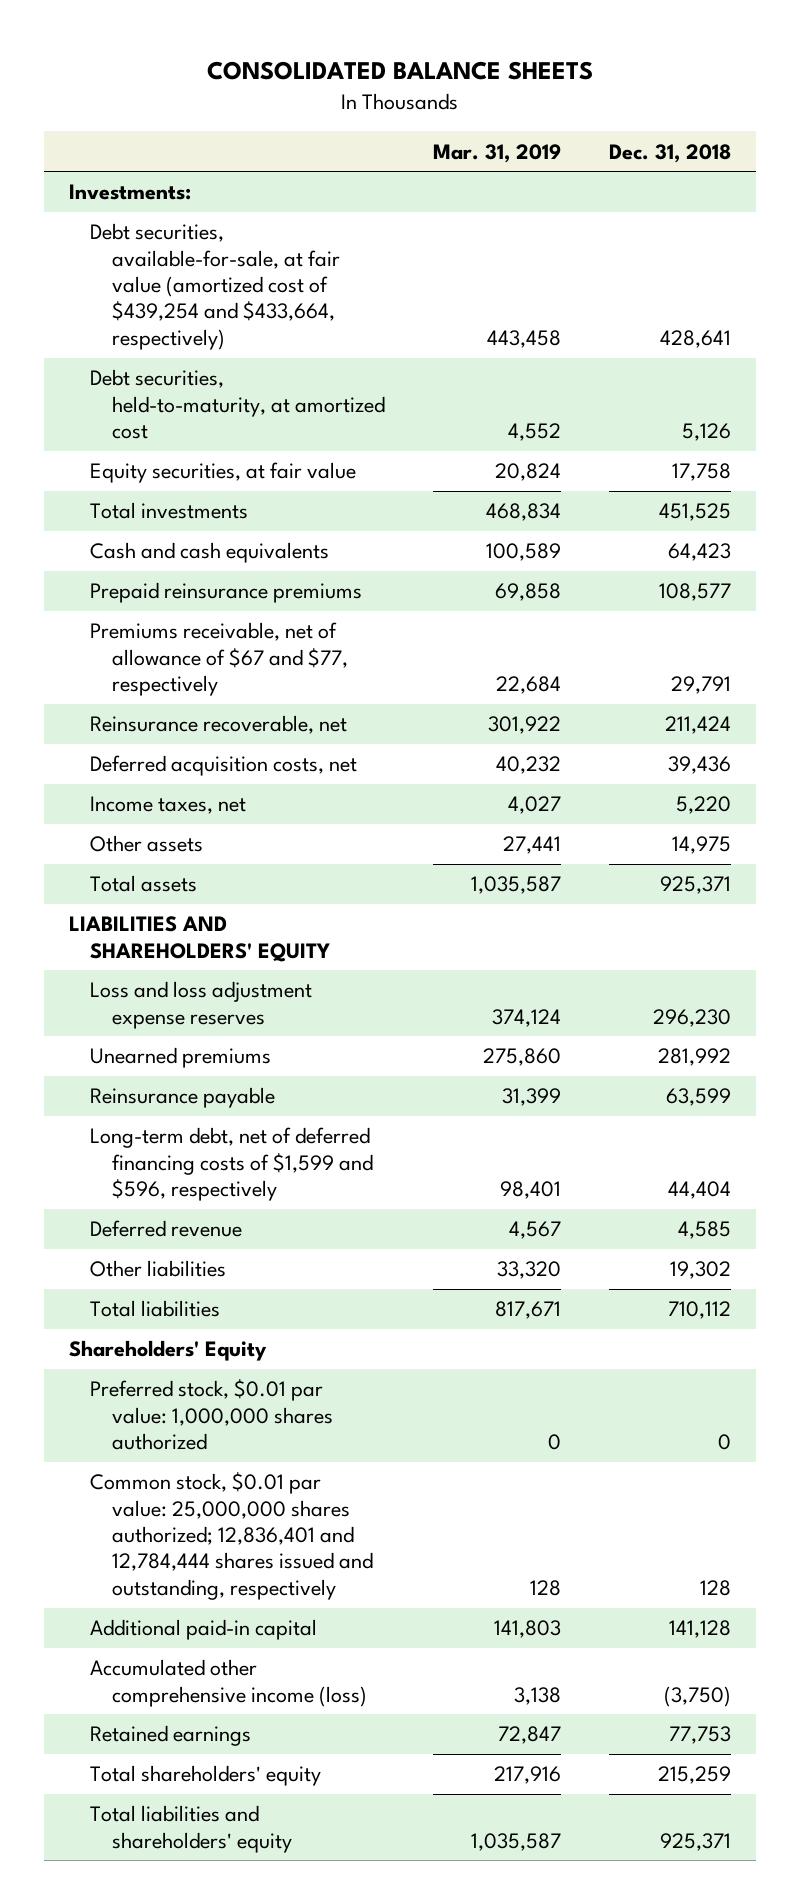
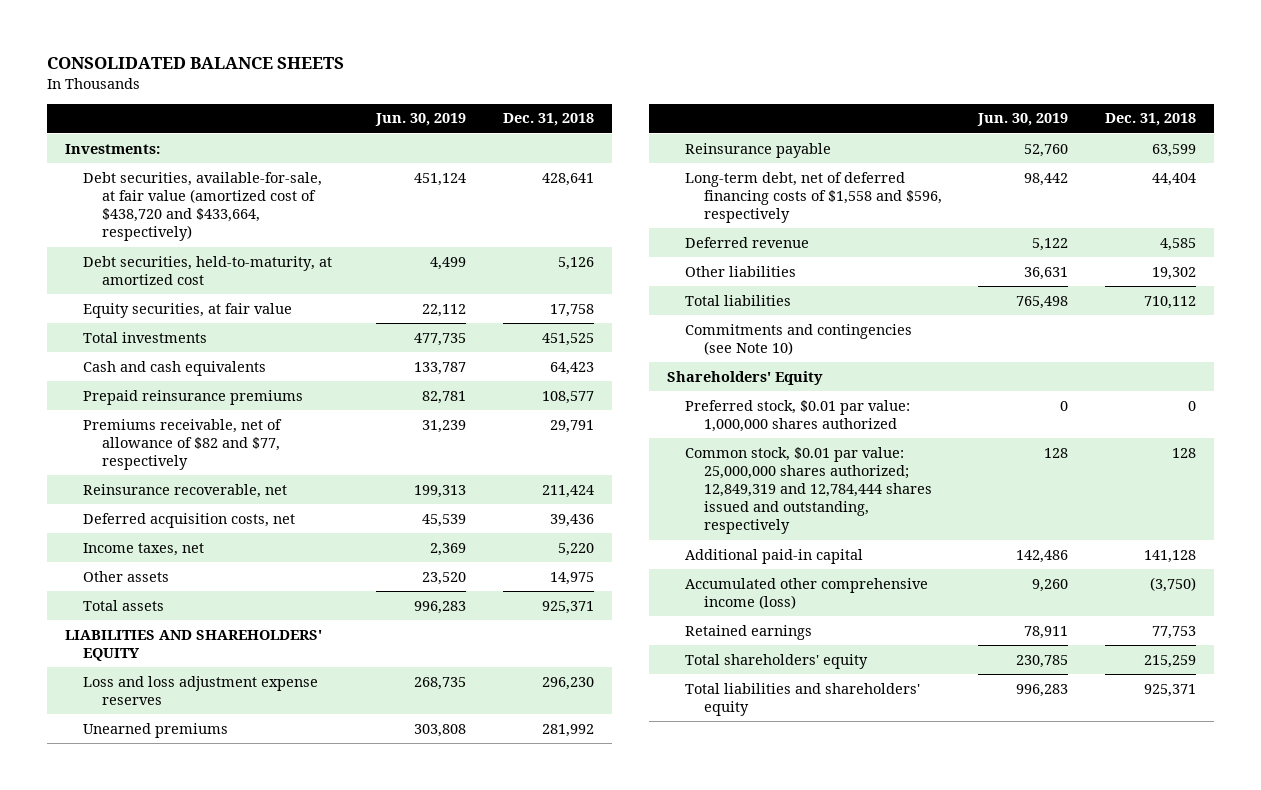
[433,143,562,163] Mar. 31, 2019 -> none
none -> [375,113,467,127] Jun. 30, 2019
[90,223,340,350] Debt securities, available-for-sale, at fair value (amortized cost of $439,254 and $433,664, respectively) -> [83,171,323,242] Debt securities, available-for-sale, at fair value (amortized cost of $438,720 and $433,664, respectively)
[90,622,348,697] Premiums receivable, net of allowance of $67 and $77, respectively -> [83,418,283,471] Premiums receivable, net of allowance of $82 and $77, respectively
[90,1127,373,1202] Long-term debt, net of deferred financing costs of $1,599 and $596, respectively -> [685,171,942,224] Long-term debt, net of deferred financing costs of $1,558 and $596, respectively
none -> [685,323,913,355] Commitments and contingencies (see Note 10)
[90,1472,373,1600] Common stock, $0.01 par value: 25,000,000 shares authorized; 12,836,401 and 12,784,444 shares issued and outstanding, respectively -> [685,446,932,535] Common stock, $0.01 par value: 25,000,000 shares authorized; 12,849,319 and 12,784,444 shares issued and outstanding, respectively

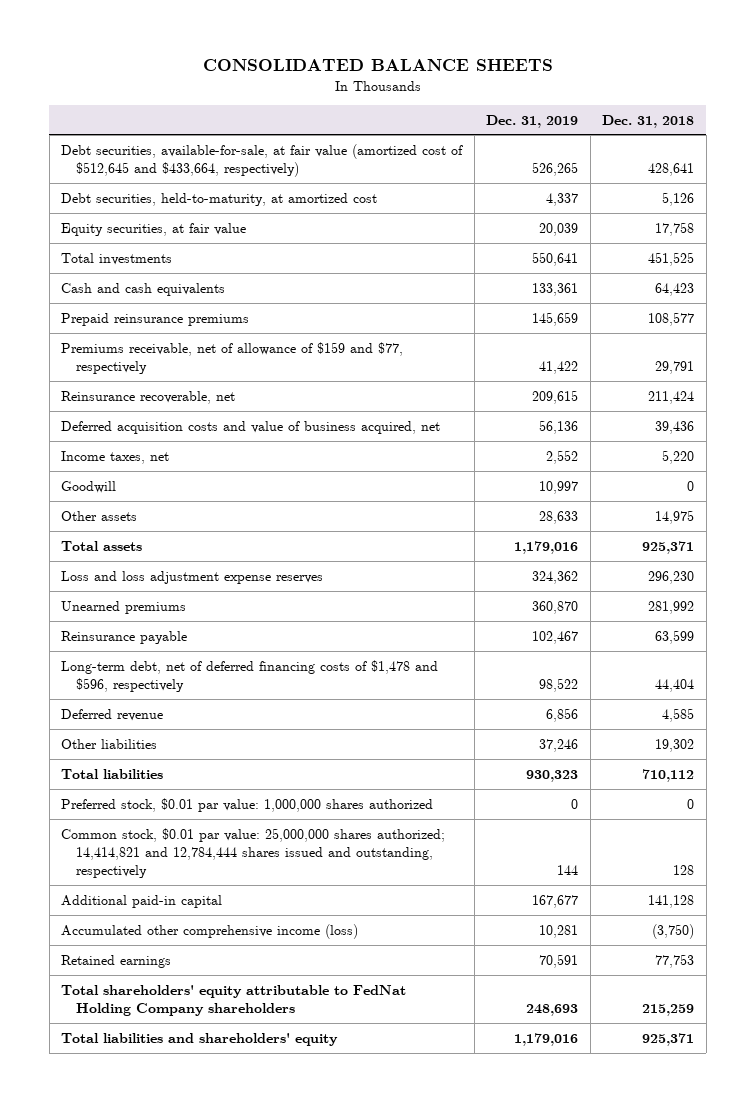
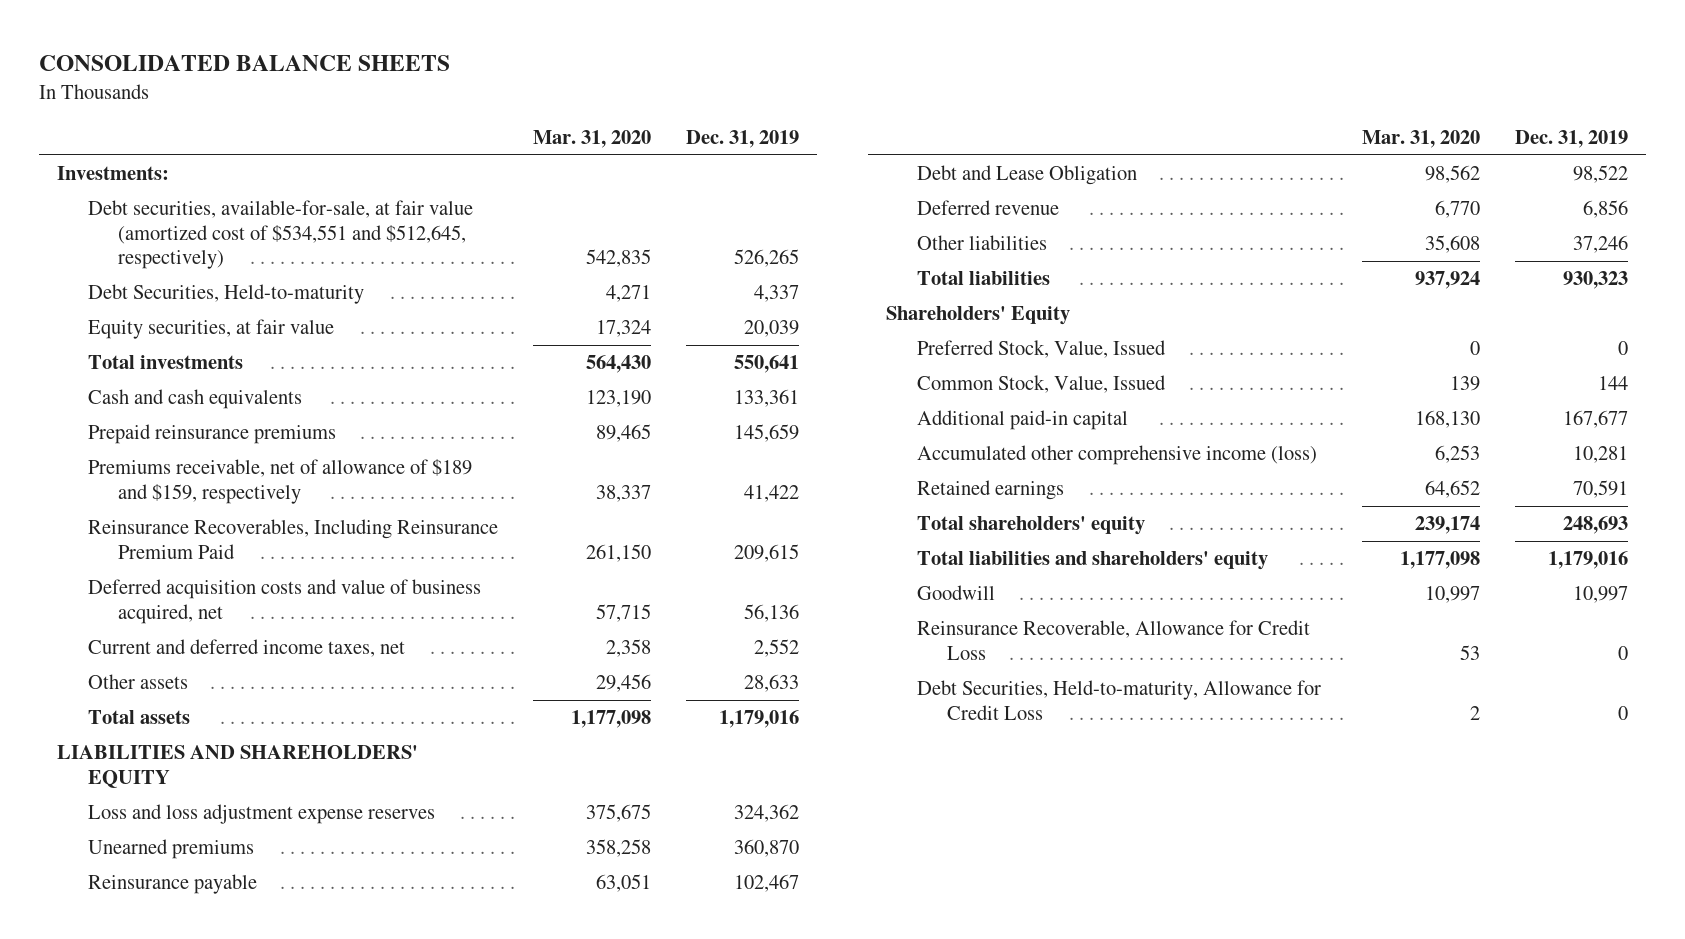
[602,114,695,128] Dec. 31, 2018 -> none
none -> [532,130,651,149] Mar. 31, 2020
none -> [56,166,169,181] Investments:
[61,143,464,177] Debt securities, available-for-sale, at fair value (amortized cost of $512,645 and $433,664, respectively) -> [87,200,473,270] Debt securities, available-for-sale, at fair value (amortized cost of $534,551 and $512,645, respectively)
[61,192,378,206] Debt securities, held-to-maturity, at amortized cost -> [87,284,364,305] Debt Securities, Held-to-maturity
[61,341,404,374] Premiums receivable, net of allowance of $159 and $77, respectively -> [87,459,472,504] Premiums receivable, net of allowance of $189 and $159, respectively
[61,390,236,404] Reinsurance recoverable, net -> [87,519,498,559] Reinsurance Recoverables, Including Reinsurance Premium Paid
[61,450,170,464] Income taxes, net -> [87,639,405,658] Current and deferred income taxes, net
none -> [56,745,418,788] LIABILITIES AND SHAREHOLDERS' EQUITY
[61,659,439,692] Long-term debt, net of deferred financing costs of $1,478 and $596, respectively -> [916,165,1137,186] Debt and Lease Obligation
none -> [886,306,1071,326] Shareholders' Equity
[61,797,434,812] Preferred stock, $0.01 par value: 1,000,000 shares authorized -> [916,340,1166,359] Preferred Stock, Value, Issued
[61,827,446,878] Common stock, $0.01 par value: 25,000,000 shares authorized; 14,414,821 and 12,784,444 shares issued and outstanding, respectively -> [916,375,1166,394] Common Stock, Value, Issued
[61,984,407,1016] Total shareholders' equity attributable to FedNat Holding Company shareholders -> [916,516,1145,536] Total shareholders' equity
[61,480,117,493] Goodwill -> [916,585,995,601] Goodwill
none -> [916,620,1310,660] Reinsurance Recoverable, Allowance for Credit Loss
none -> [916,680,1321,720] Debt Securities, Held-to-maturity, Allowance for Credit Loss

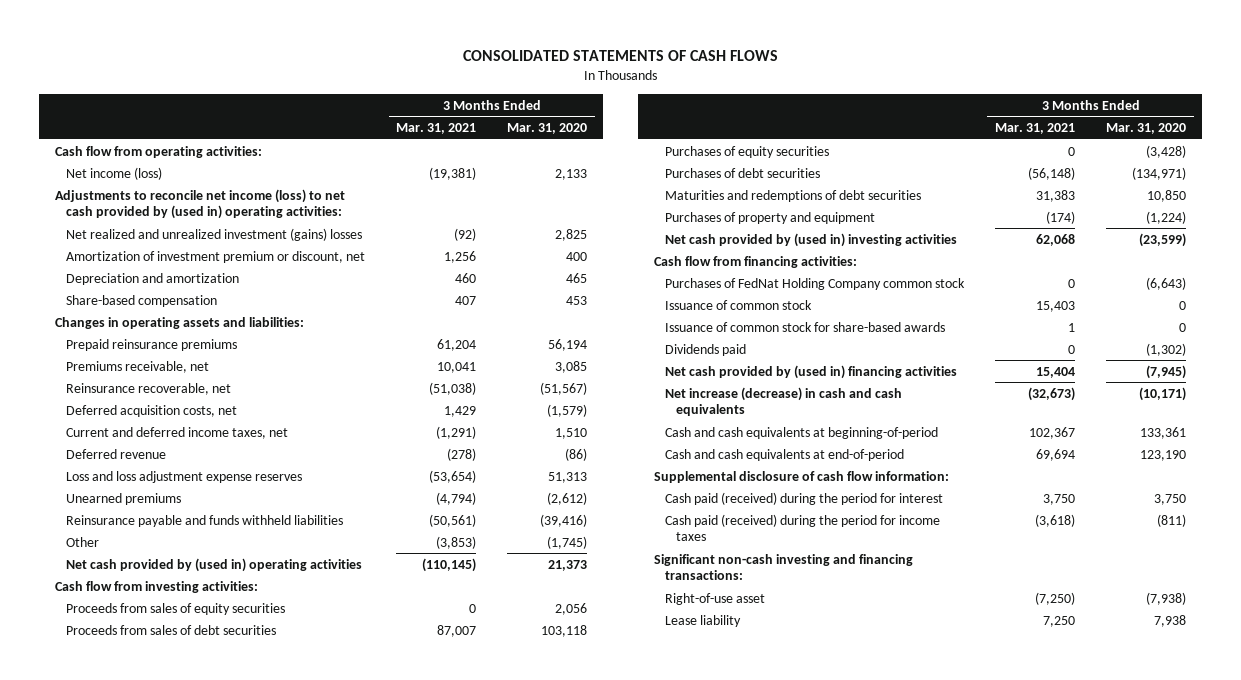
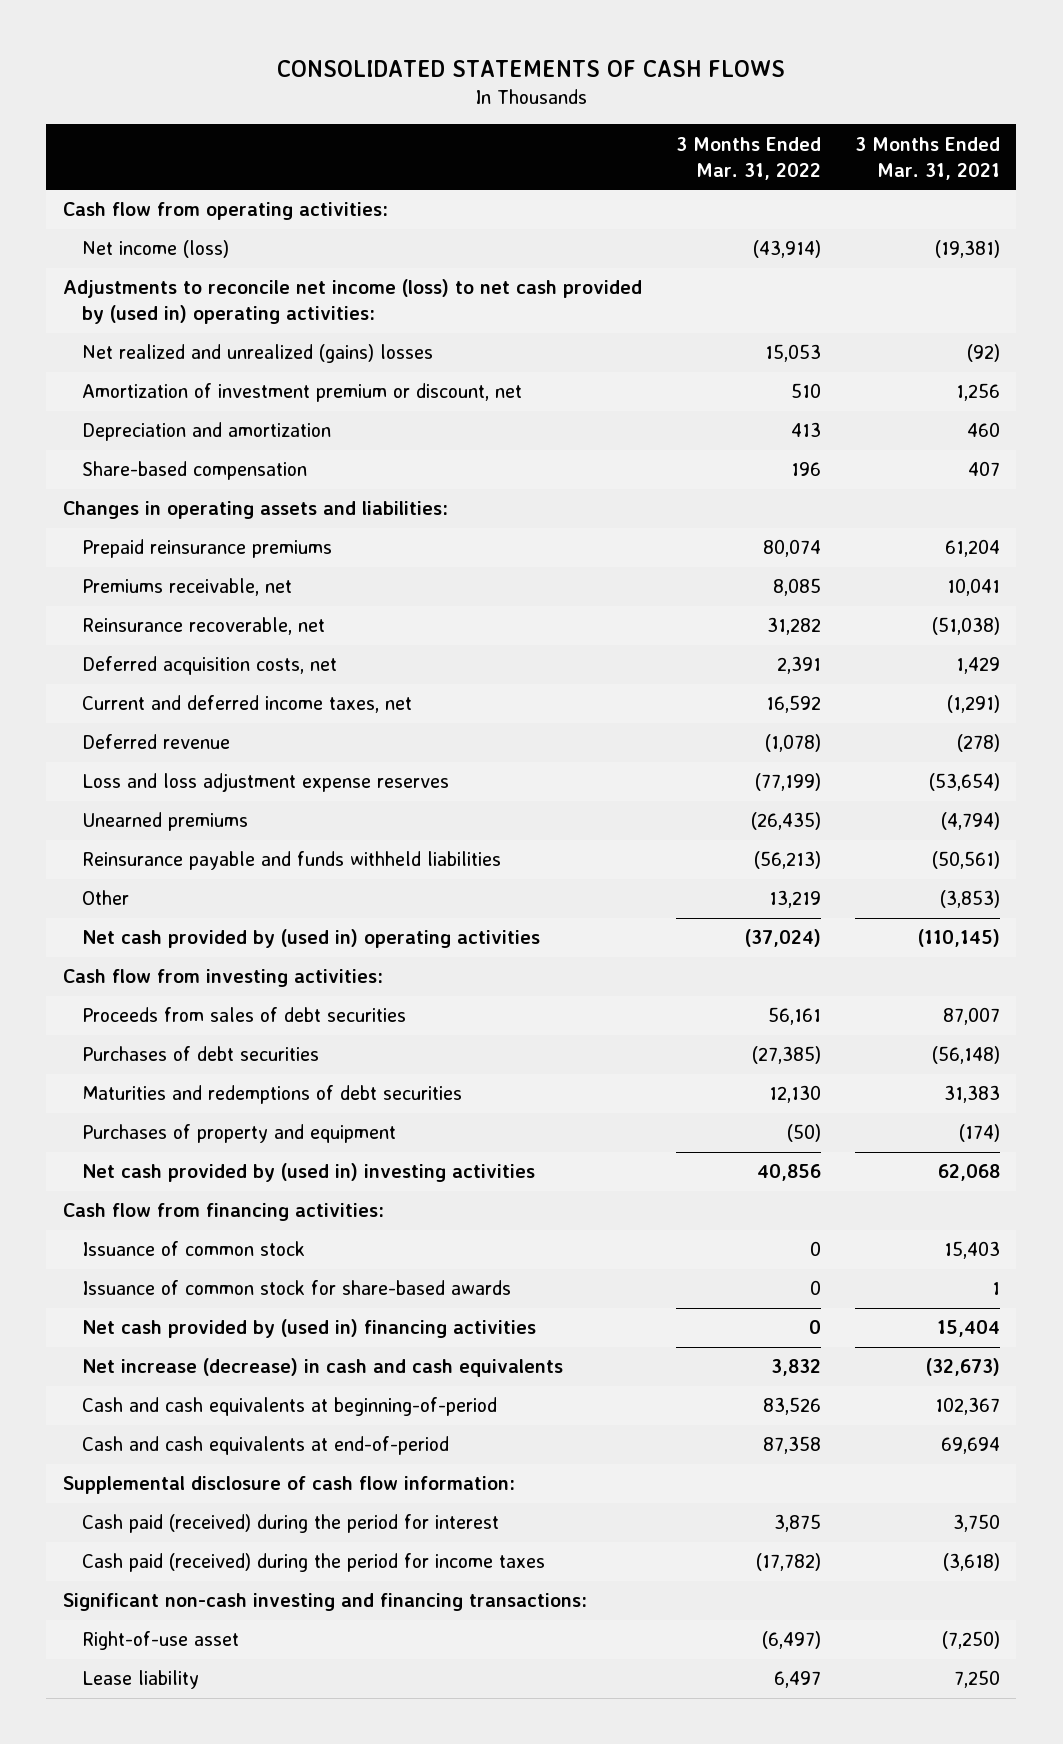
[507,123,588,135] Mar. 31, 2020 -> none
none -> [675,136,821,180] 3 Months Ended Mar. 31, 2022
[66,227,363,241] Net realized and unrealized investment (gains) losses -> [82,344,434,364] Net realized and unrealized (gains) losses
[66,602,286,615] Proceeds from sales of equity securities -> none
[665,145,830,158] Purchases of equity securities -> none
[665,277,966,290] Purchases of FedNat Holding Company common stock -> none
[665,343,747,356] Dividends paid -> none

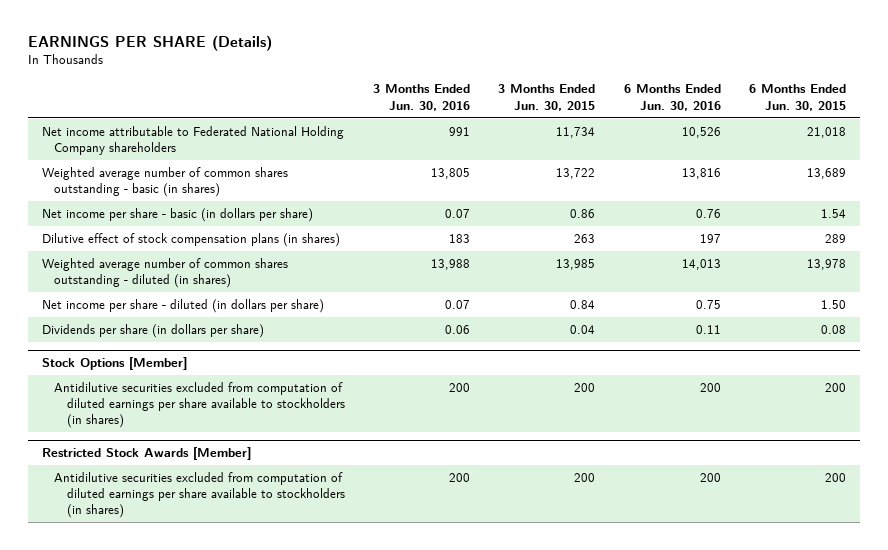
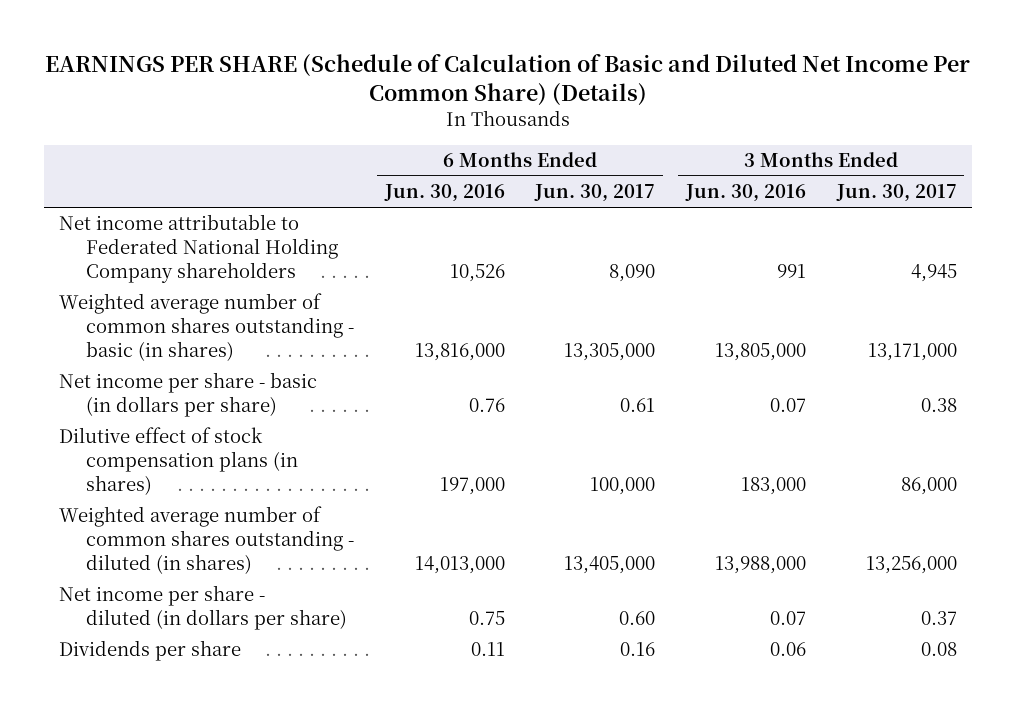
[27,35,272,52] EARNINGS PER SHARE (Details) -> [44,54,970,107] EARNINGS PER SHARE (Schedule of Calculation of Basic and Diluted Net Income Per Common Share) (Details)
[498,84,596,111] 3 Months Ended Jun. 30, 2015 -> none
[748,84,846,111] 6 Months Ended Jun. 30, 2015 -> none
none -> [534,184,656,203] Jun. 30, 2017
none -> [835,184,957,203] Jun. 30, 2017
[431,167,471,179] 13,805 -> [715,343,807,362] 13,805,000
[681,167,721,179] 13,816 -> [414,343,505,362] 13,816,000
[449,233,471,243] 183 -> [741,477,807,496] 183,000
[699,233,721,243] 197 -> [439,477,505,496] 197,000
[431,258,471,270] 13,988 -> [715,556,807,575] 13,988,000
[681,258,721,270] 14,013 -> [414,556,505,575] 14,013,000
[42,356,188,370] Stock Options [Member] -> none
[54,381,345,429] Antidilutive securities excluded from computation of diluted earnings per share available to stockholders (in shares) -> none
[42,446,252,460] Restricted Stock Awards [Member] -> none
[54,471,345,519] Antidilutive securities excluded from computation of diluted earnings per share available to stockholders (in shares) -> none
[42,323,265,338] Dividends per share (in dollars per share) -> [59,640,242,662] Dividends per share

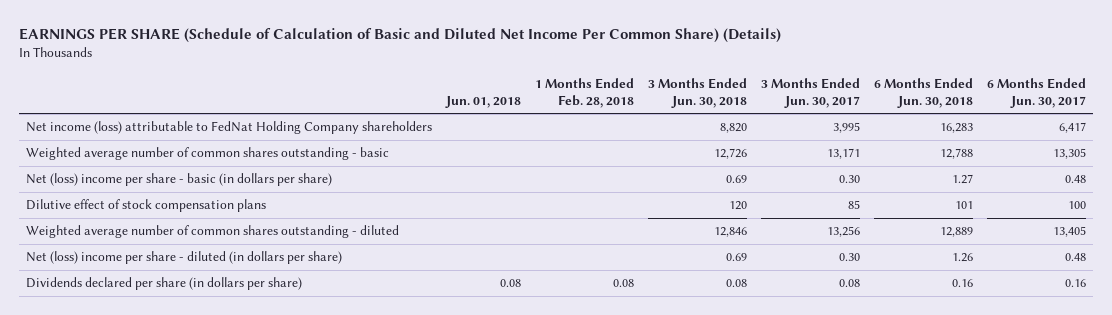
[383,184,505,203] Jun. 30, 2016 -> none
[685,184,807,203] Jun. 30, 2016 -> none
none -> [444,95,521,108] Jun. 01, 2018
none -> [535,77,635,108] 1 Months Ended Feb. 28, 2018
none -> [648,77,748,108] 3 Months Ended Jun. 30, 2018
none -> [874,77,974,108] 6 Months Ended Jun. 30, 2018
[59,214,339,284] Net income attributable to Federated National Holding Company shareholders -> [25,121,432,135] Net income (loss) attributable to FedNat Holding Company shareholders
[609,264,656,283] 8,090 -> [1059,122,1087,134] 6,417
[910,264,957,283] 4,945 -> [833,122,861,134] 3,995
[59,293,355,362] Weighted average number of common shares outstanding - basic (in shares) -> [25,147,389,161] Weighted average number of common shares outstanding - basic
[564,343,656,362] 13,305,000 -> [1053,148,1087,160] 13,305
[867,343,957,362] 13,171,000 -> [827,148,861,160] 13,171
[59,372,318,418] Net income per share - basic (in dollars per share) -> [25,173,332,187] Net (loss) income per share - basic (in dollars per share)
[620,398,656,413] 0.61 -> [1065,175,1087,184] 0.48
[920,398,957,413] 0.38 -> [839,175,861,184] 0.30
[59,427,299,496] Dilutive effect of stock compensation plans (in shares) -> [25,199,266,213] Dilutive effect of stock compensation plans
[590,477,656,496] 100,000 -> [1068,201,1087,210] 100
[900,477,957,496] 86,000 -> [848,200,861,210] 85
[59,506,355,575] Weighted average number of common shares outstanding - diluted (in shares) -> [25,225,399,239] Weighted average number of common shares outstanding - diluted
[564,556,656,575] 13,405,000 -> [1053,226,1087,238] 13,405
[865,556,957,575] 13,256,000 -> [827,226,861,238] 13,256
[59,585,348,631] Net income per share - diluted (in dollars per share) -> [25,251,342,265] Net (loss) income per share - diluted (in dollars per share)
[619,611,656,626] 0.60 -> [1065,253,1087,262] 0.48
[920,611,957,626] 0.37 -> [839,253,861,262] 0.30
[59,640,242,662] Dividends per share -> [25,277,302,291] Dividends declared per share (in dollars per share)

